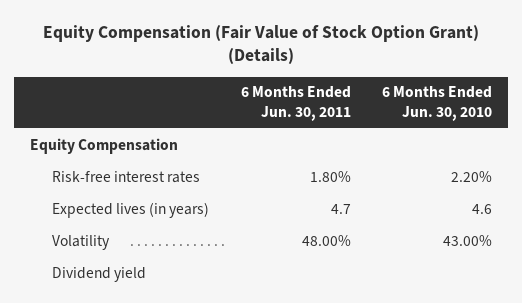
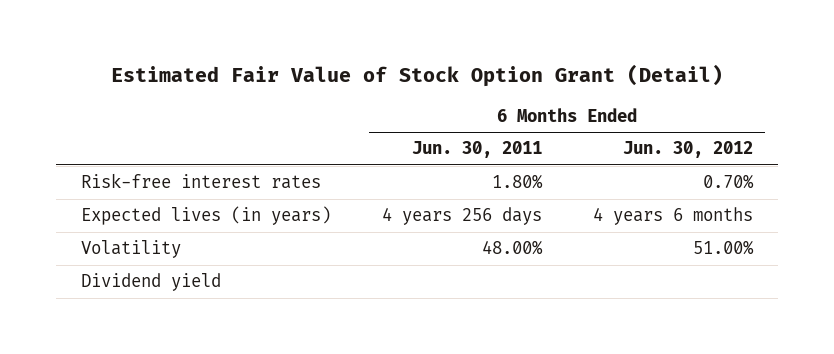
[42,24,479,65] Equity Compensation (Fair Value of Stock Option Grant) (Details) -> [110,64,723,88] Estimated Fair Value of Stock Option Grant (Detail)
[382,86,493,122] 6 Months Ended Jun. 30, 2010 -> none
none -> [622,141,753,159] Jun. 30, 2012
[29,137,178,154] Equity Compensation -> none
[330,203,351,214] 4.7 -> [381,207,542,226] 4 years 256 days

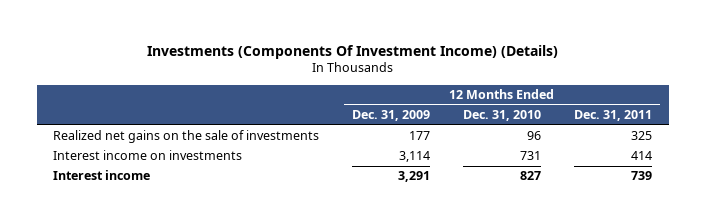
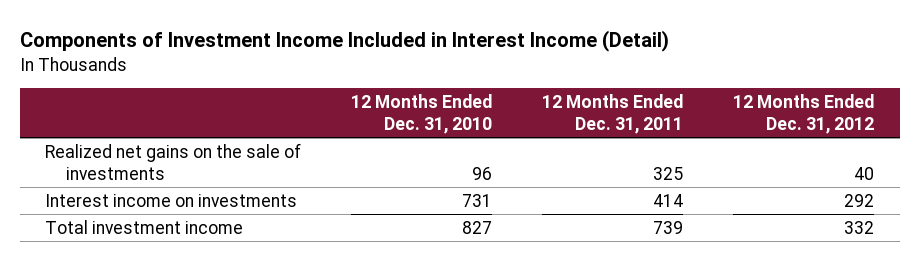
[146,44,558,59] Investments (Components Of Investment Income) (Details) -> [20,30,670,53] Components of Investment Income Included in Interest Income (Detail)
[352,110,431,122] Dec. 31, 2009 -> none
none -> [733,93,875,135] 12 Months Ended Dec. 31, 2012
[53,170,151,181] Interest income -> [45,219,244,234] Total investment income

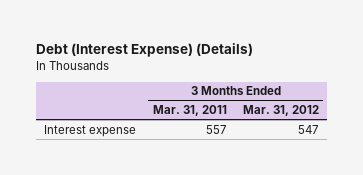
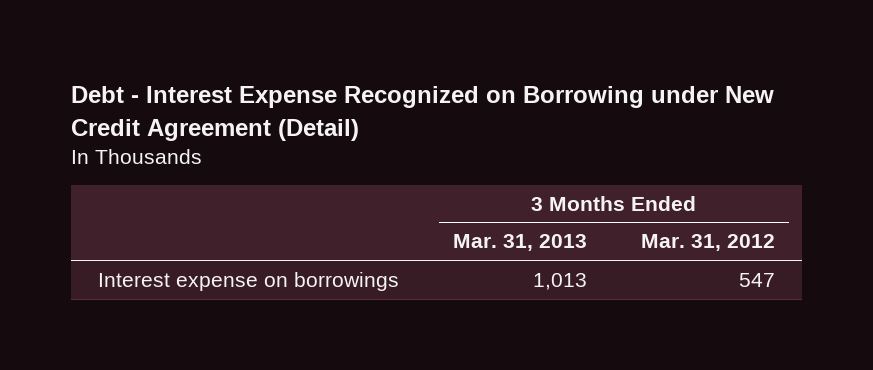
[36,43,254,58] Debt (Interest Expense) (Details) -> [70,86,774,141] Debt - Interest Expense Recognized on Borrowing under New Credit Agreement (Detail)
[152,104,227,116] Mar. 31, 2011 -> none
none -> [452,234,587,252] Mar. 31, 2013
[44,124,137,137] Interest expense -> [97,271,399,291] Interest expense on borrowings

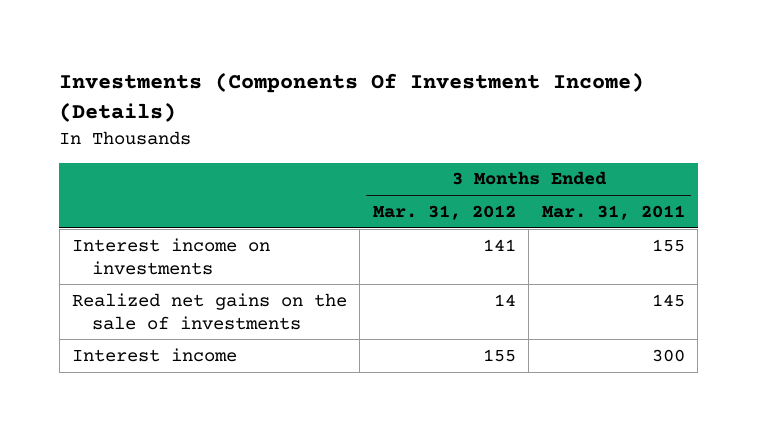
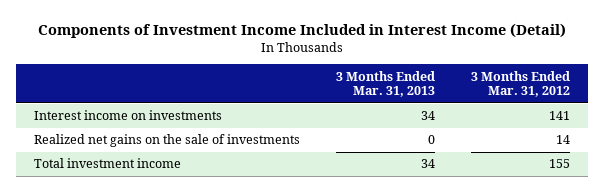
[59,72,645,122] Investments (Components Of Investment Income) (Details) -> [37,23,566,39] Components of Investment Income Included in Interest Income (Detail)
[541,204,685,220] Mar. 31, 2011 -> none
none -> [335,70,435,98] 3 Months Ended Mar. 31, 2013
[71,347,237,362] Interest income -> [33,158,181,169] Total investment income

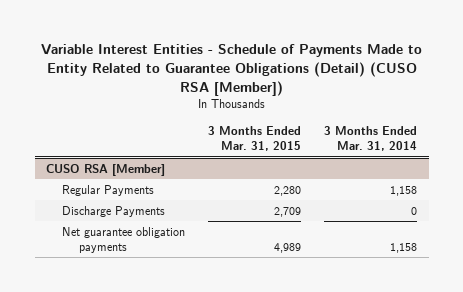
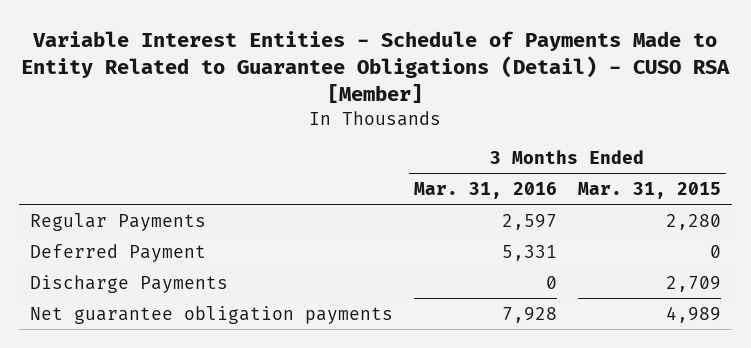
[40,43,422,96] Variable Interest Entities - Schedule of Payments Made to Entity Related to Guarantee Obligations (Detail) (CUSO RSA [Member]) -> [21,30,731,104] Variable Interest Entities - Schedule of Payments Made to Entity Related to Guarantee Obligations (Detail) - CUSO RSA [Member]
[324,125,418,152] 3 Months Ended Mar. 31, 2014 -> none
none -> [413,182,557,200] Mar. 31, 2016
[46,163,166,176] CUSO RSA [Member] -> none
none -> [29,243,206,262] Deferred Payment

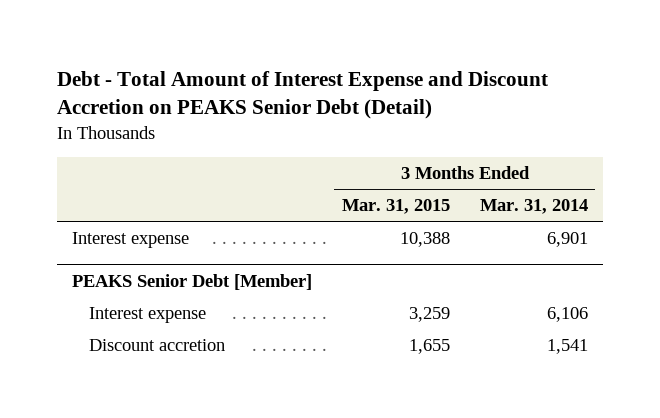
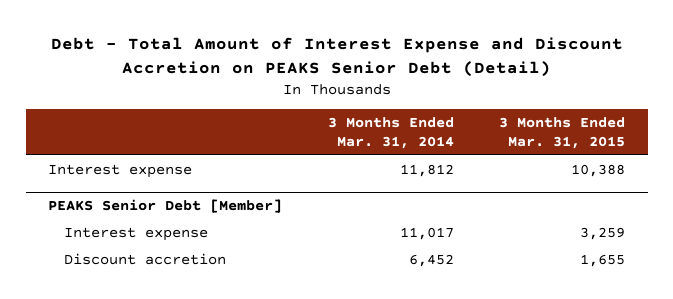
[546,232,588,248] 6,901 -> [399,163,454,177] 11,812
[546,307,588,323] 6,106 -> [399,226,454,240] 11,017
[546,339,588,355] 1,541 -> [408,253,454,267] 6,452

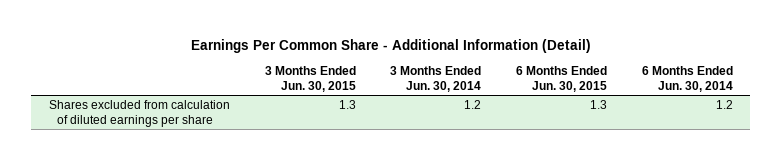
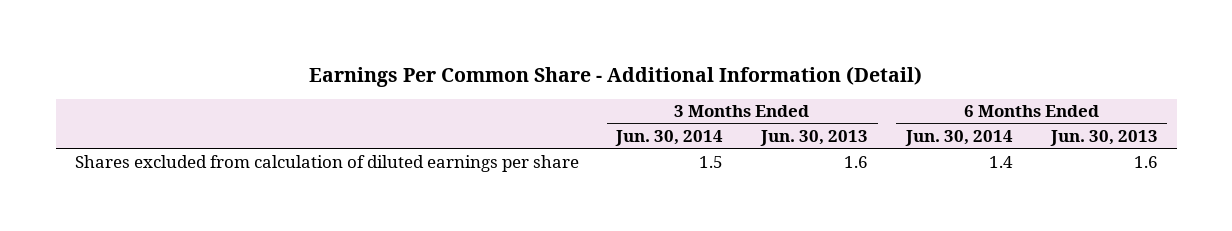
[264,66,356,93] 3 Months Ended Jun. 30, 2015 -> none
[516,66,608,93] 6 Months Ended Jun. 30, 2015 -> none
none -> [760,130,869,147] Jun. 30, 2013
none -> [1049,130,1158,147] Jun. 30, 2013
[464,100,482,110] 1.2 -> [699,156,724,169] 1.5
[716,100,734,110] 1.2 -> [988,156,1013,169] 1.4

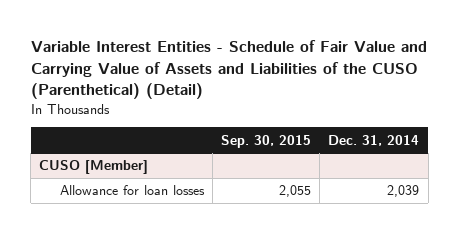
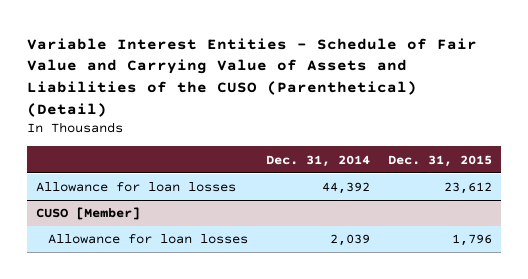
[221,134,312,148] Sep. 30, 2015 -> none
none -> [387,154,492,167] Dec. 31, 2015
none -> [36,182,237,193] Allowance for loan losses

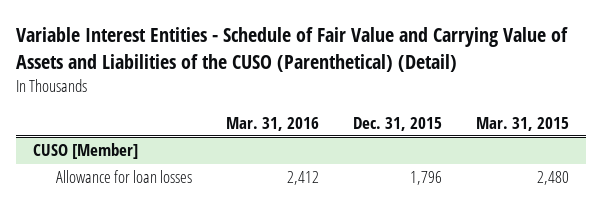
[265,154,370,167] Dec. 31, 2014 -> none
none -> [226,116,320,131] Mar. 31, 2016
none -> [475,116,569,131] Mar. 31, 2015
[36,182,237,193] Allowance for loan losses -> none

